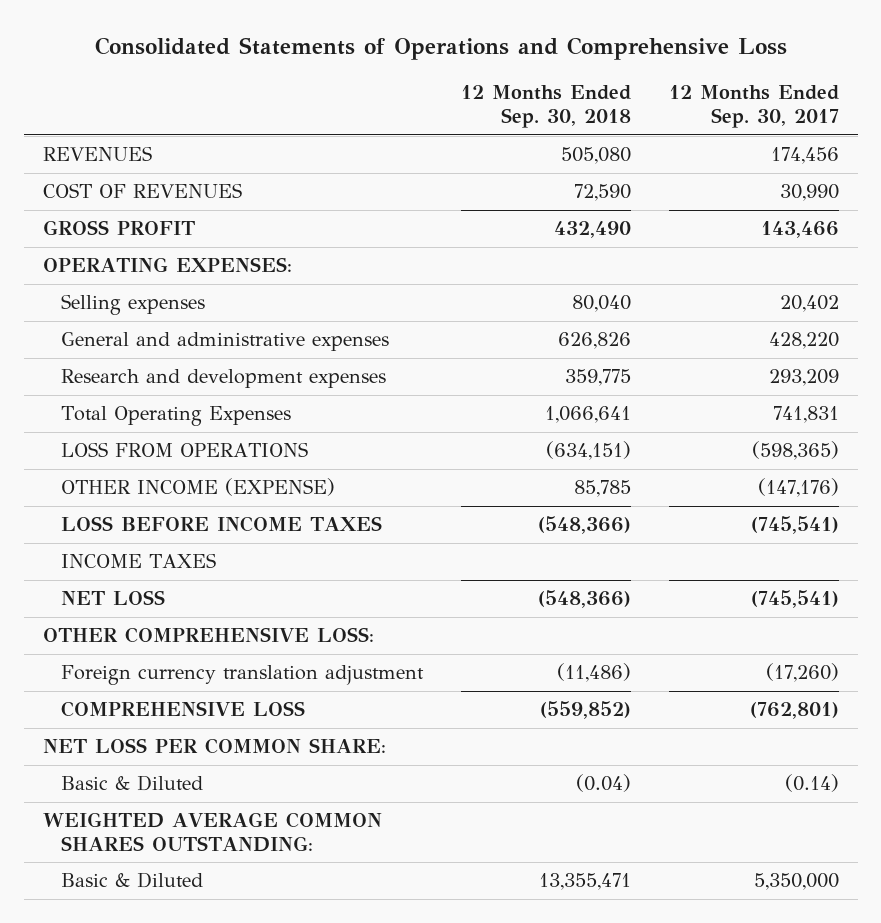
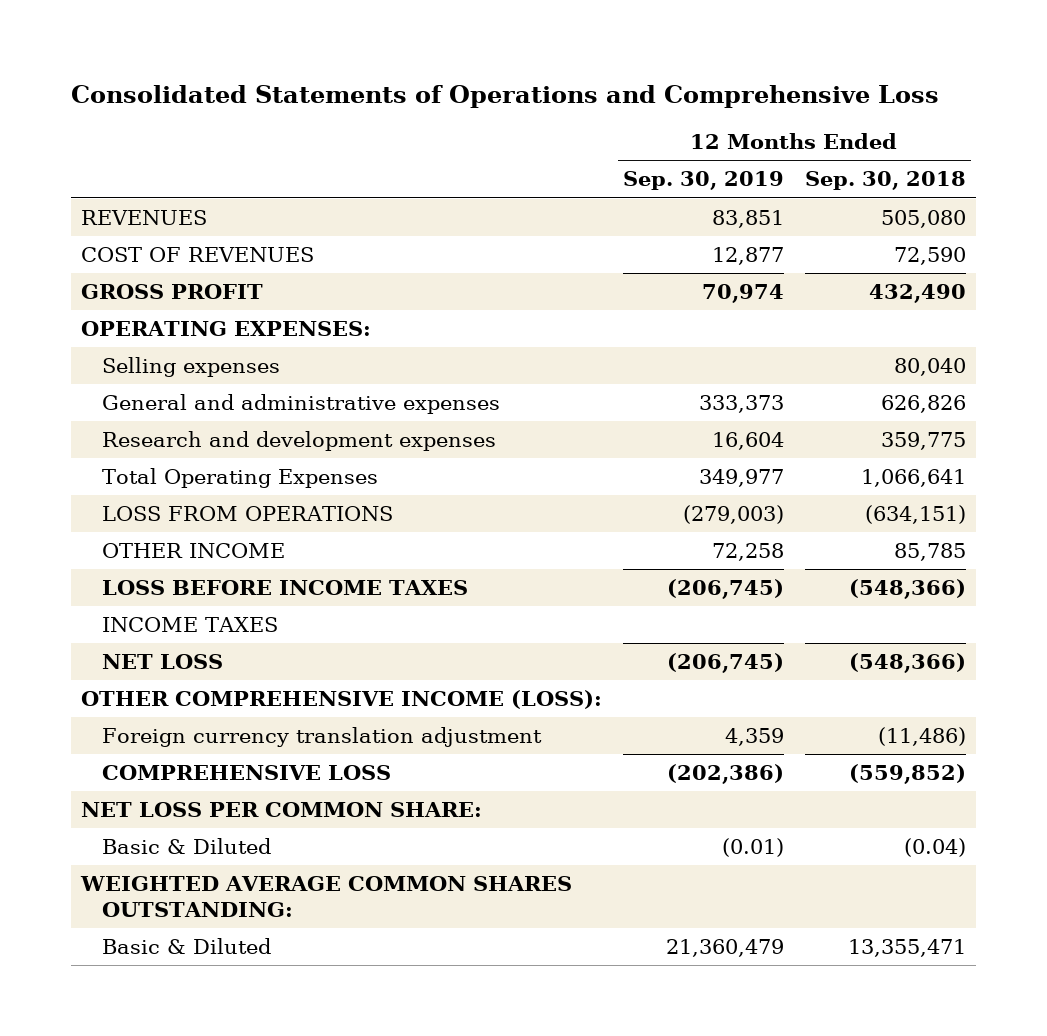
[668,85,839,129] 12 Months Ended Sep. 30, 2017 -> none
none -> [622,171,784,191] Sep. 30, 2019
[60,478,335,497] OTHER INCOME (EXPENSE) -> [102,543,286,559] OTHER INCOME
[42,627,374,644] OTHER COMPREHENSIVE LOSS: -> [81,690,603,710] OTHER COMPREHENSIVE INCOME (LOSS):

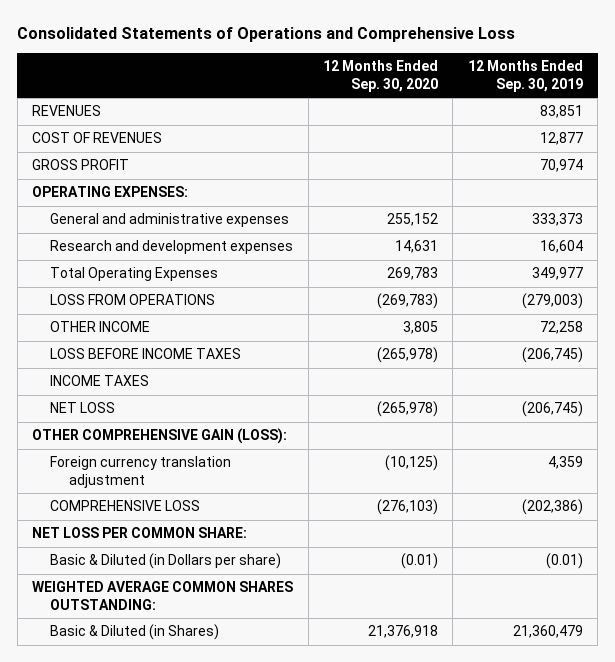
[804,171,966,191] Sep. 30, 2018 -> none
none -> [323,60,439,92] 12 Months Ended Sep. 30, 2020
[102,357,281,378] Selling expenses -> none
[81,690,603,710] OTHER COMPREHENSIVE INCOME (LOSS): -> [32,428,288,445] OTHER COMPREHENSIVE GAIN (LOSS):
[102,838,272,855] Basic & Diluted -> [50,553,282,570] Basic & Diluted (in Dollars per share)
[102,938,272,955] Basic & Diluted -> [50,624,220,641] Basic & Diluted (in Shares)

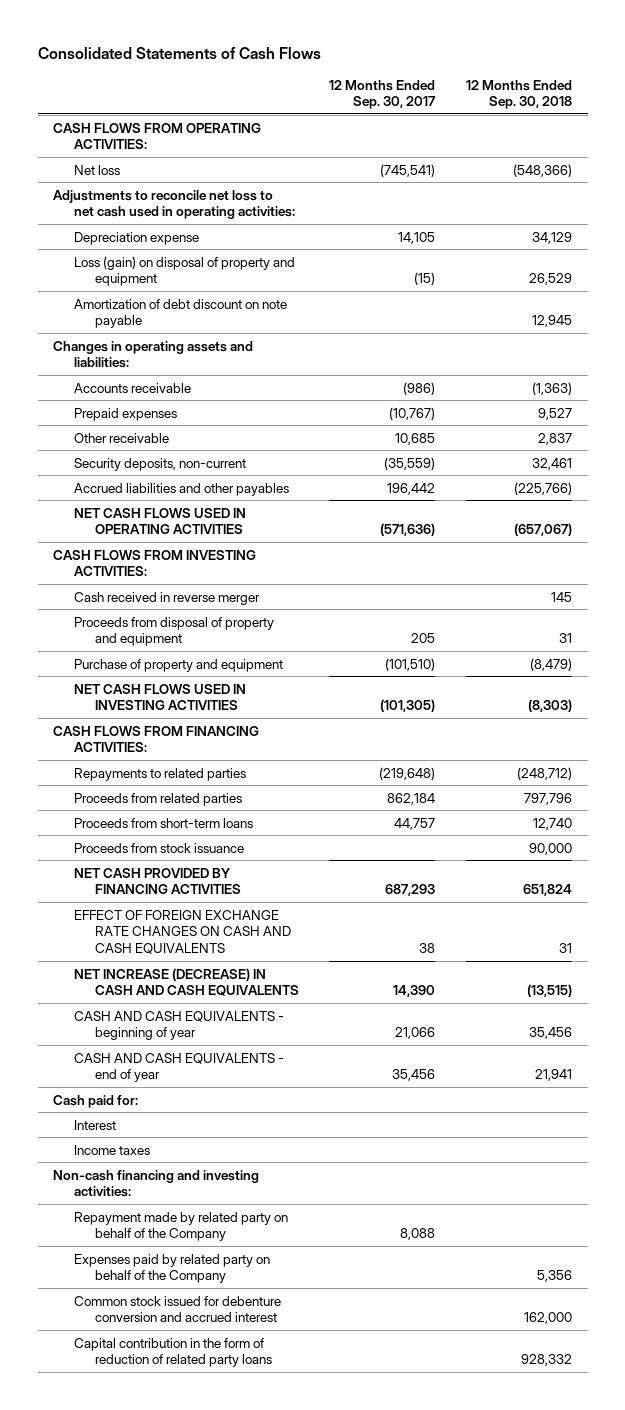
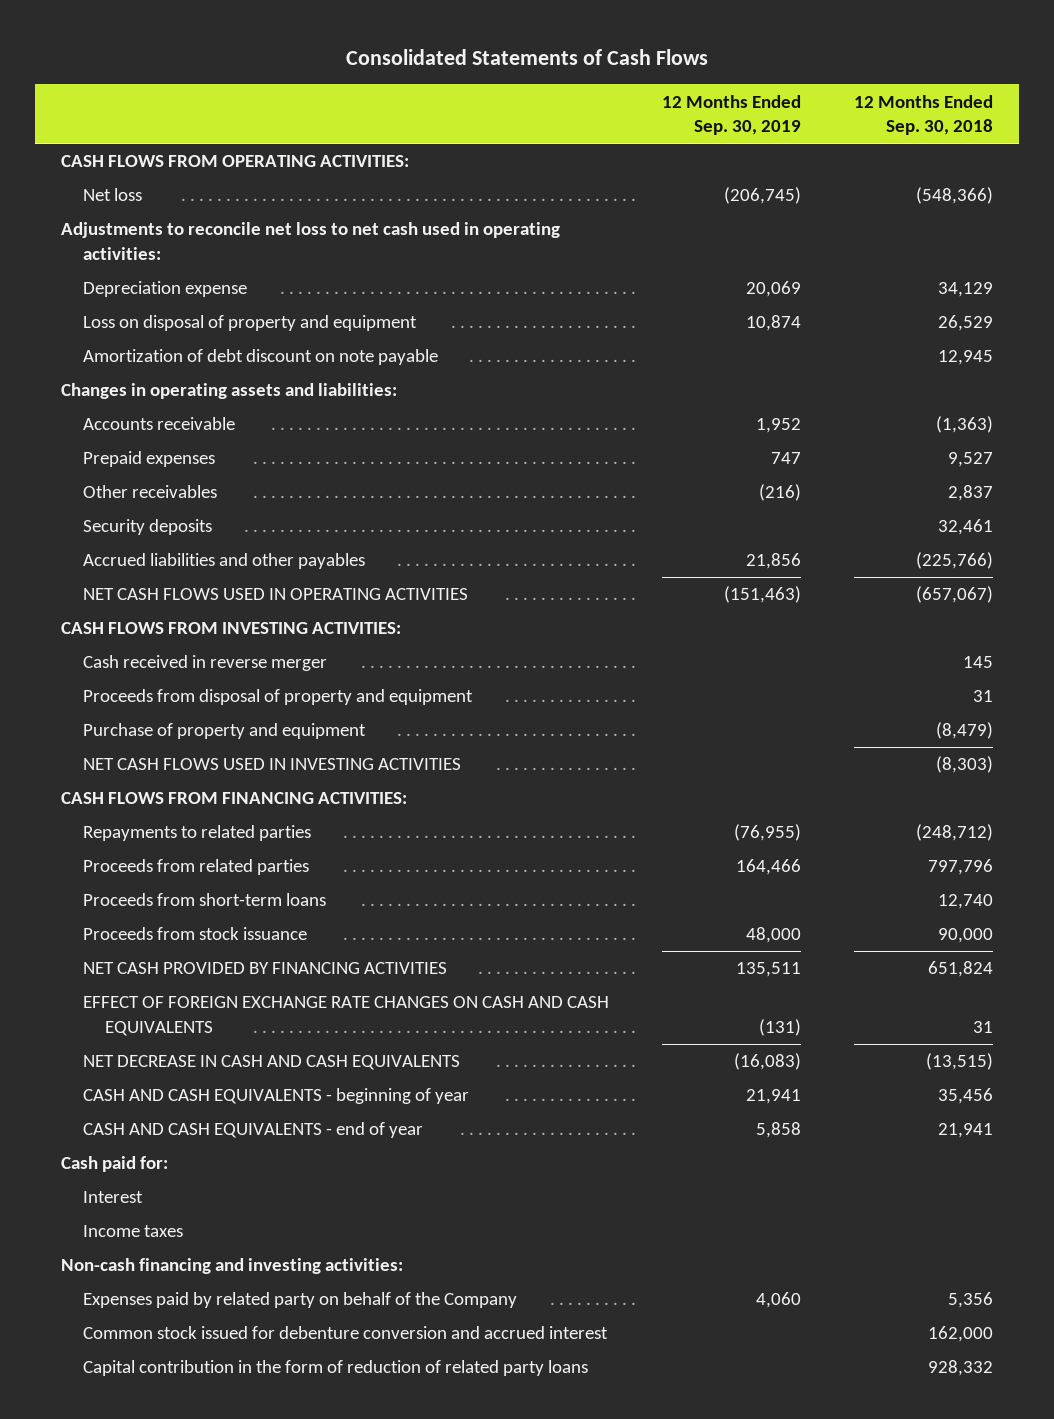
[329,79,436,110] 12 Months Ended Sep. 30, 2017 -> none
none -> [661,94,801,136] 12 Months Ended Sep. 30, 2019
[73,255,295,287] Loss (gain) on disposal of property and equipment -> [83,315,418,332] Loss on disposal of property and equipment
[73,432,169,443] Other receivable -> [83,485,218,499] Other receivables
[73,457,246,471] Security deposits, non-current -> [83,519,213,536] Security deposits
[73,967,299,997] NET INCREASE (DECREASE) IN CASH AND CASH EQUIVALENTS -> [83,1055,461,1071] NET DECREASE IN CASH AND CASH EQUIVALENTS
[73,1211,288,1242] Repayment made by related party on behalf of the Company -> none

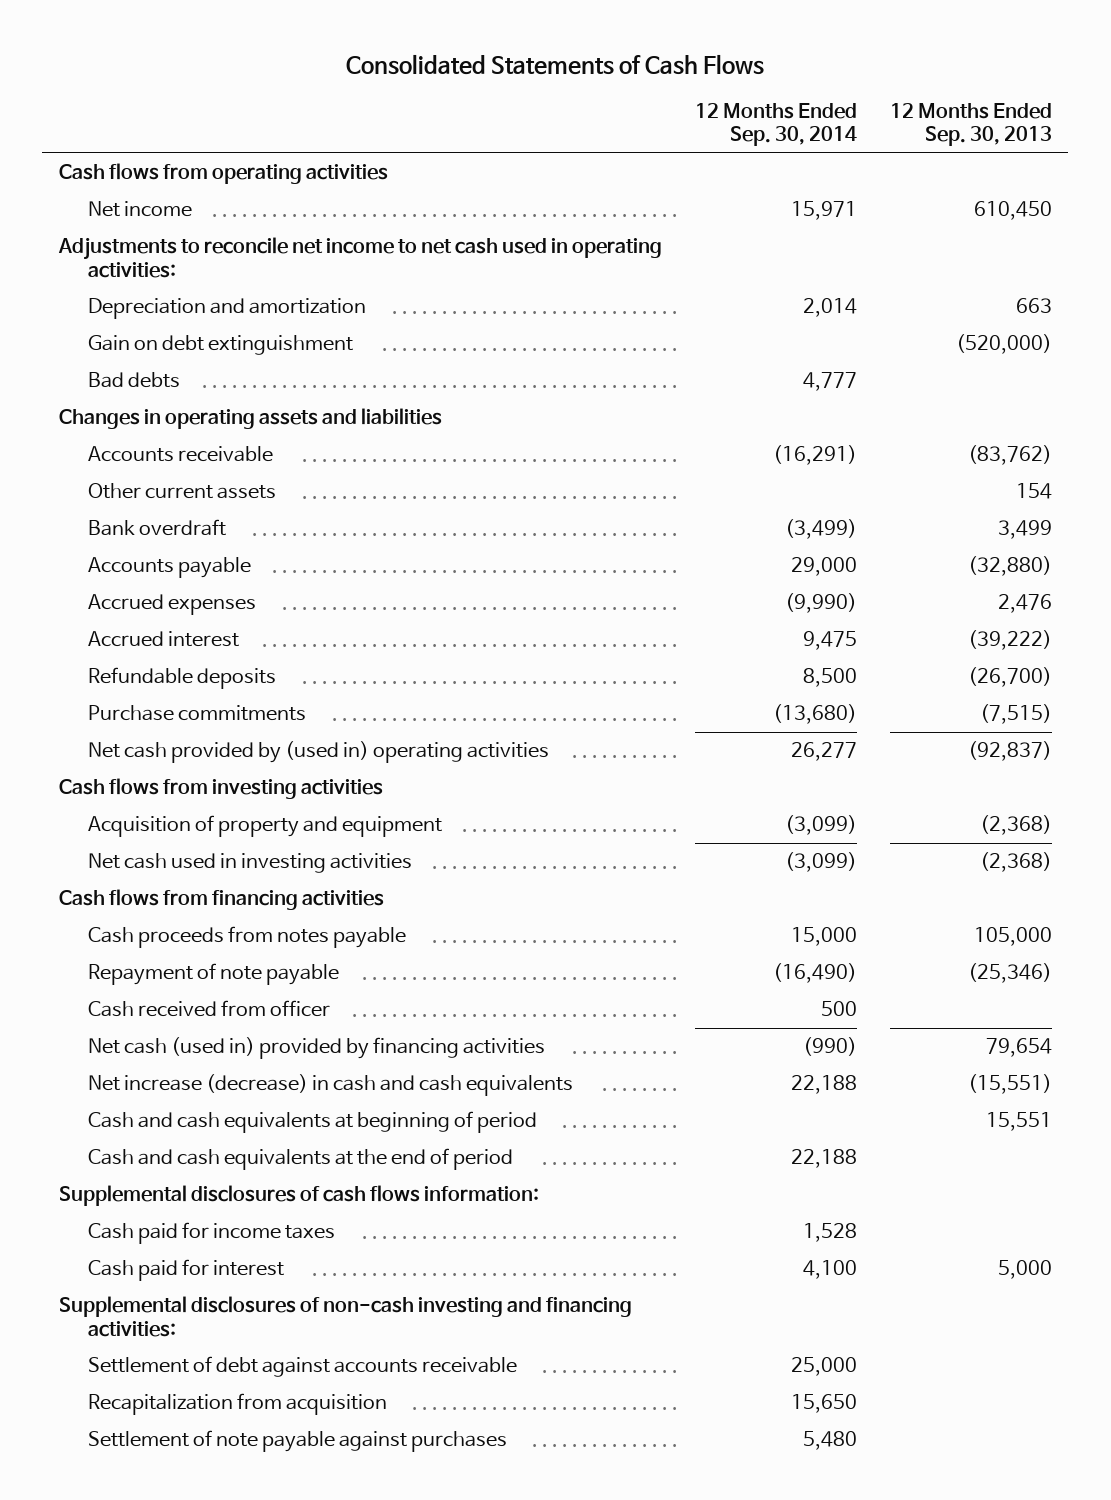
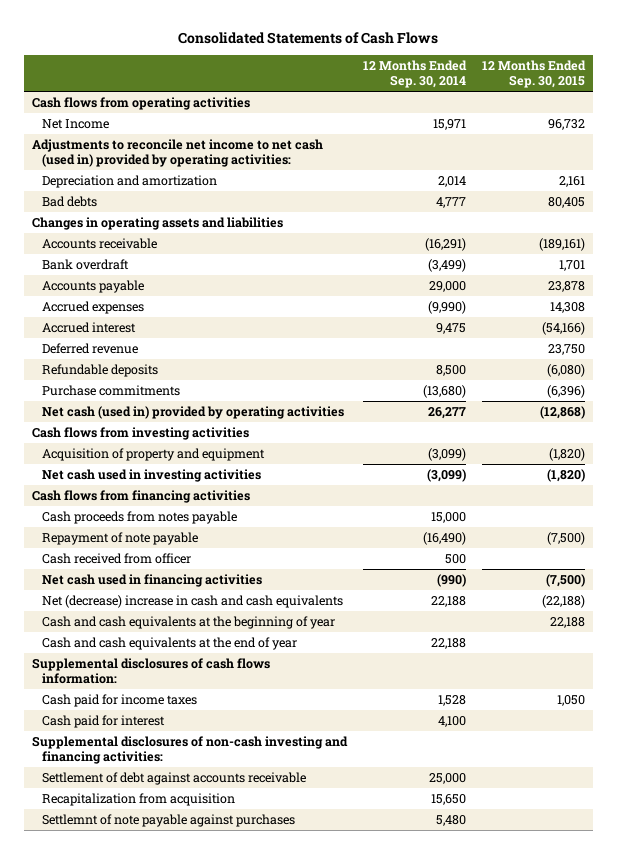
[889,102,1052,147] 12 Months Ended Sep. 30, 2013 -> none
none -> [482,59,587,89] 12 Months Ended Sep. 30, 2015
[87,201,192,218] Net income -> [41,118,109,129] Net Income
[57,237,662,278] Adjustments to reconcile net income to net cash used in operating activities: -> [31,138,323,168] Adjustments to reconcile net income to net cash (used in) provided by operating activities:
[87,335,353,356] Gain on debt extinguishment -> none
[87,483,276,500] Other current assets -> none
none -> [41,342,138,354] Deferred revenue
[87,741,549,764] Net cash provided by (used in) operating activities -> [41,405,344,419] Net cash (used in) provided by operating activities
[87,1037,545,1060] Net cash (used in) provided by financing activities -> [41,573,262,587] Net cash used in financing activities
[87,1074,573,1097] Net increase (decrease) in cash and cash equivalents -> [41,594,343,608] Net (decrease) increase in cash and cash equivalents
[87,1111,537,1134] Cash and cash equivalents at beginning of period -> [41,615,335,629] Cash and cash equivalents at the beginning of year
[87,1148,513,1171] Cash and cash equivalents at the end of period -> [41,636,297,650] Cash and cash equivalents at the end of year
[87,1430,507,1453] Settlement of note payable against purchases -> [41,813,295,827] Settlemnt of note payable against purchases

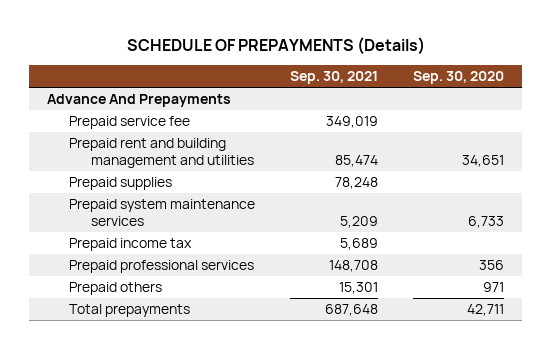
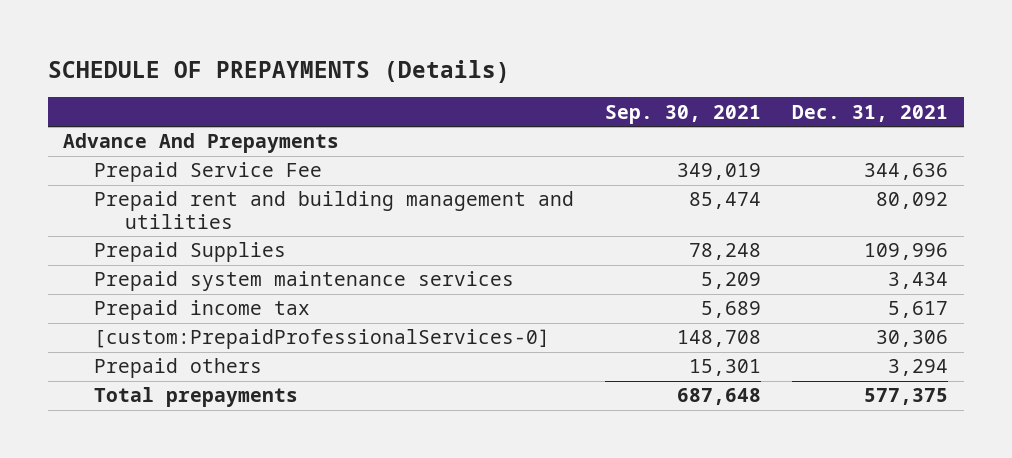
[413,71,505,85] Sep. 30, 2020 -> none
none -> [792,104,949,122] Dec. 31, 2021
[68,116,190,130] Prepaid service fee -> [94,162,323,183] Prepaid Service Fee
[68,177,172,191] Prepaid supplies -> [94,242,287,263] Prepaid Supplies
[68,260,254,274] Prepaid professional services -> [94,329,551,350] [custom:PrepaidProfessionalServices-0]

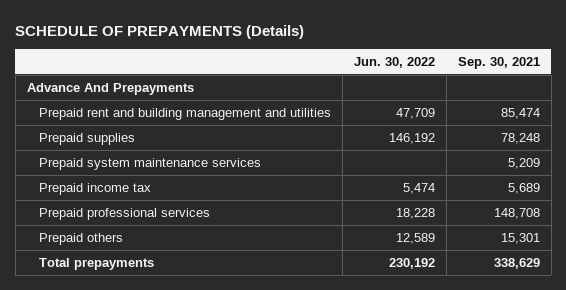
[792,104,949,122] Dec. 31, 2021 -> none
none -> [353,56,435,68] Jun. 30, 2022
[94,162,323,183] Prepaid Service Fee -> none
[94,242,287,263] Prepaid Supplies -> [39,132,136,145] Prepaid supplies
[94,329,551,350] [custom:PrepaidProfessionalServices-0] -> [39,207,211,220] Prepaid professional services
[677,388,762,406] 687,648 -> [493,257,540,269] 338,629

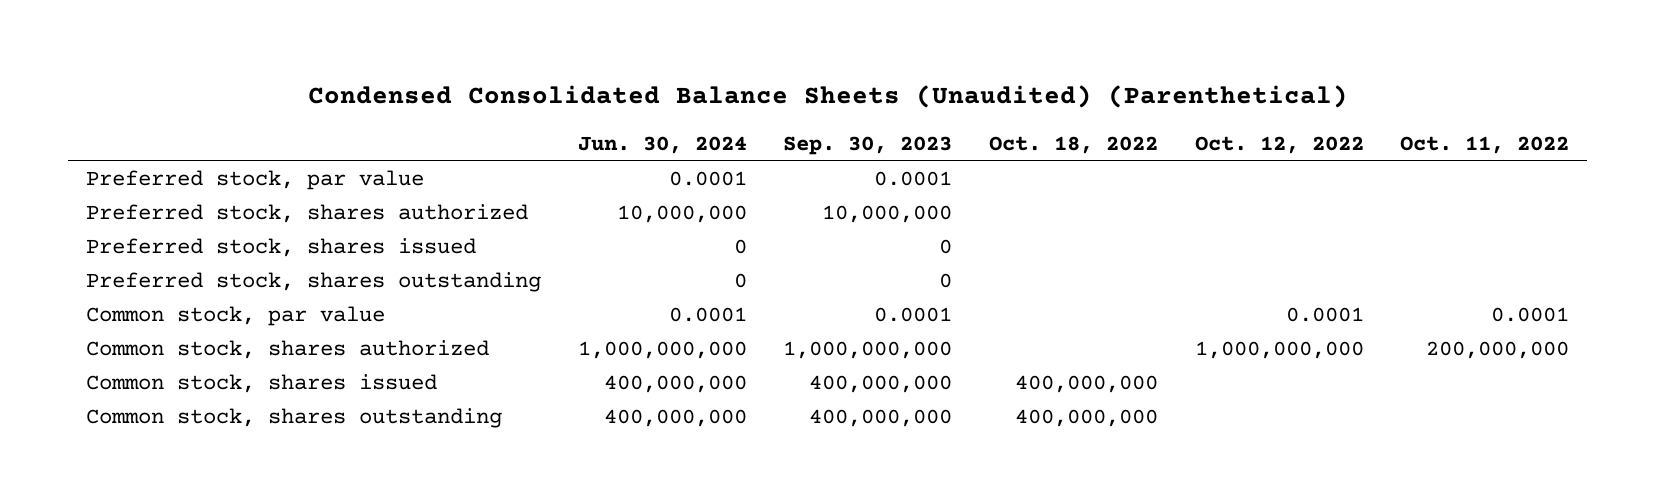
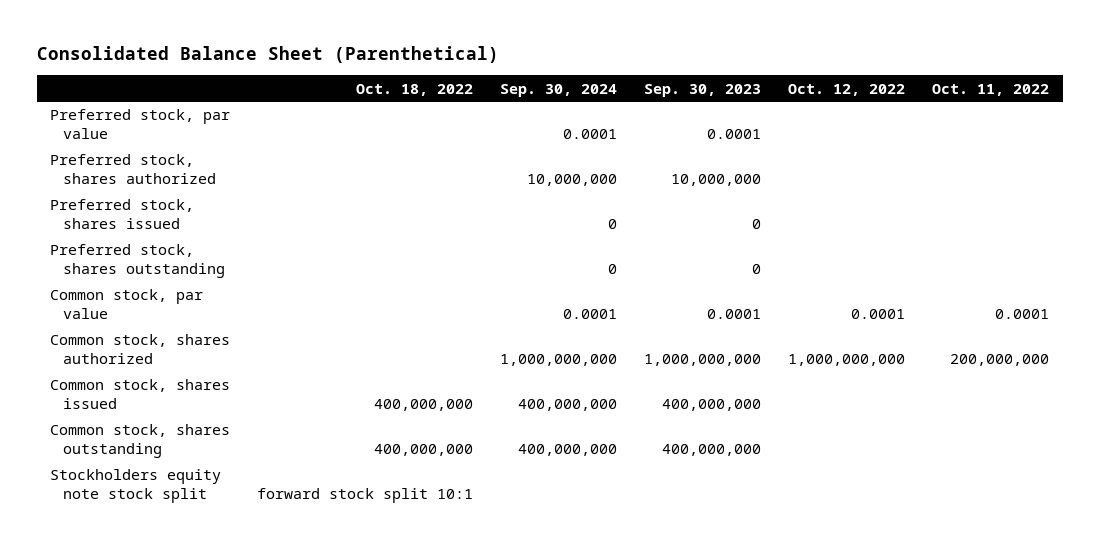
[307,85,1348,109] Condensed Consolidated Balance Sheets (Unaudited) (Parenthetical) -> [36,46,499,64] Consolidated Balance Sheet (Parenthetical)
[577,135,747,154] Jun. 30, 2024 -> none
none -> [500,83,618,97] Sep. 30, 2024
none -> [50,469,222,504] Stockholders equity note stock split

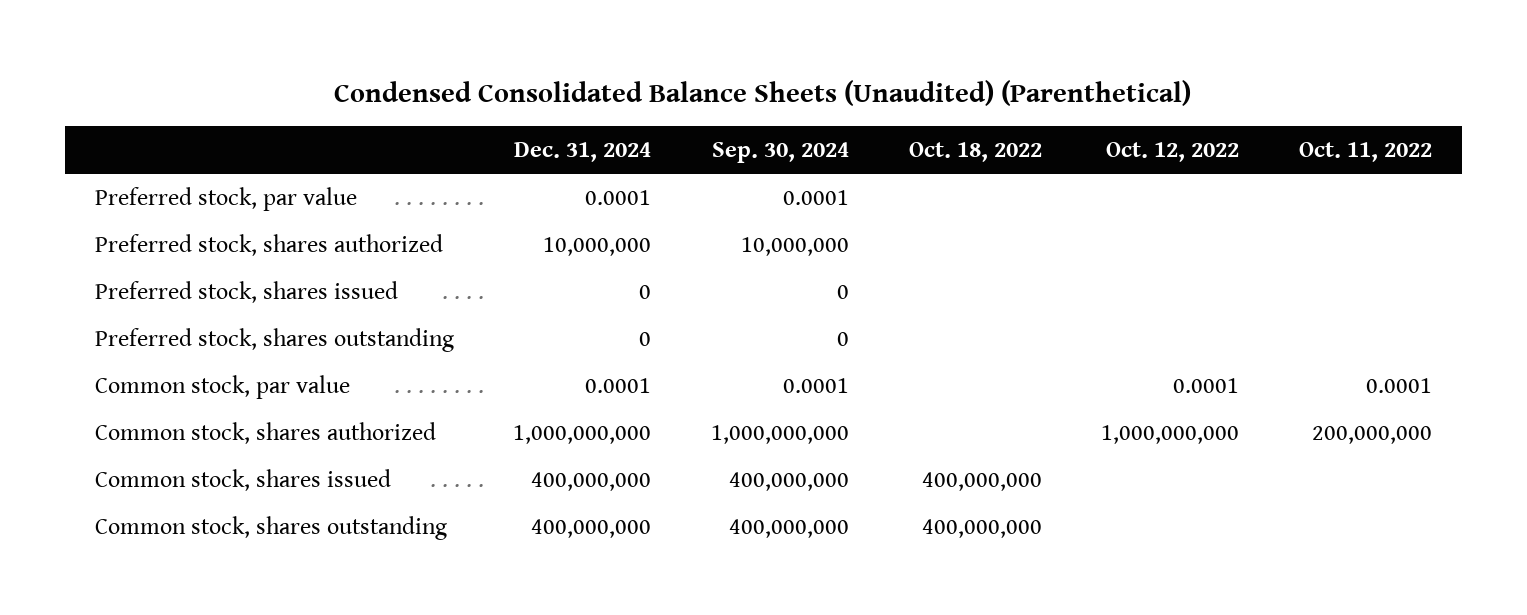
[36,46,499,64] Consolidated Balance Sheet (Parenthetical) -> [334,79,1192,106] Condensed Consolidated Balance Sheets (Unaudited) (Parenthetical)
[644,83,762,97] Sep. 30, 2023 -> none
none -> [514,141,652,162] Dec. 31, 2024
[50,469,222,504] Stockholders equity note stock split -> none

